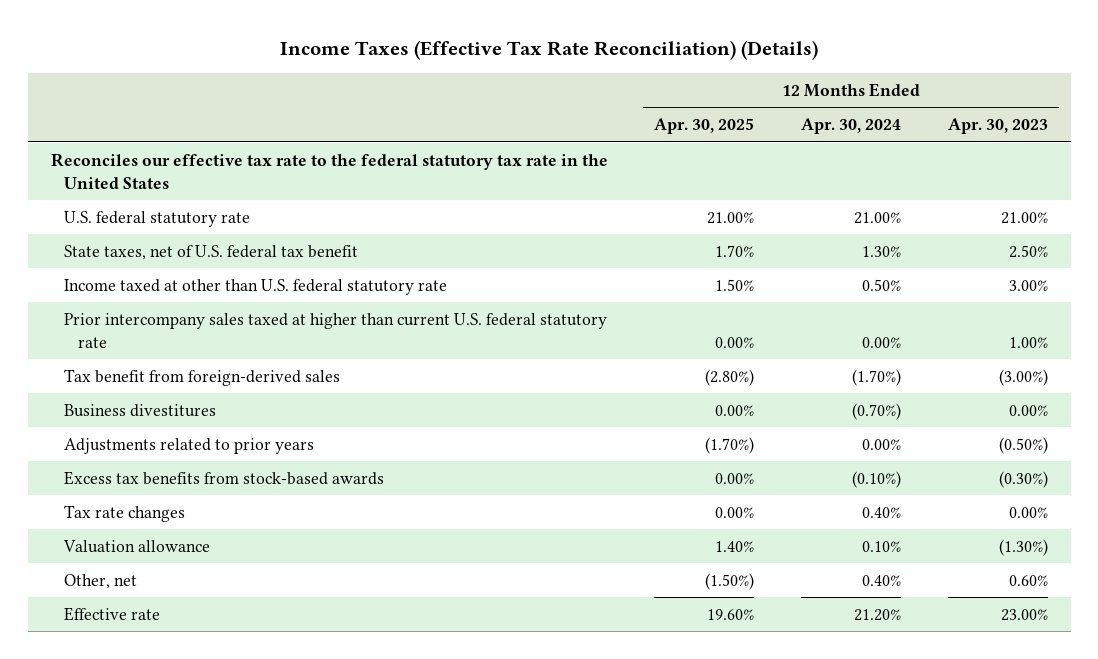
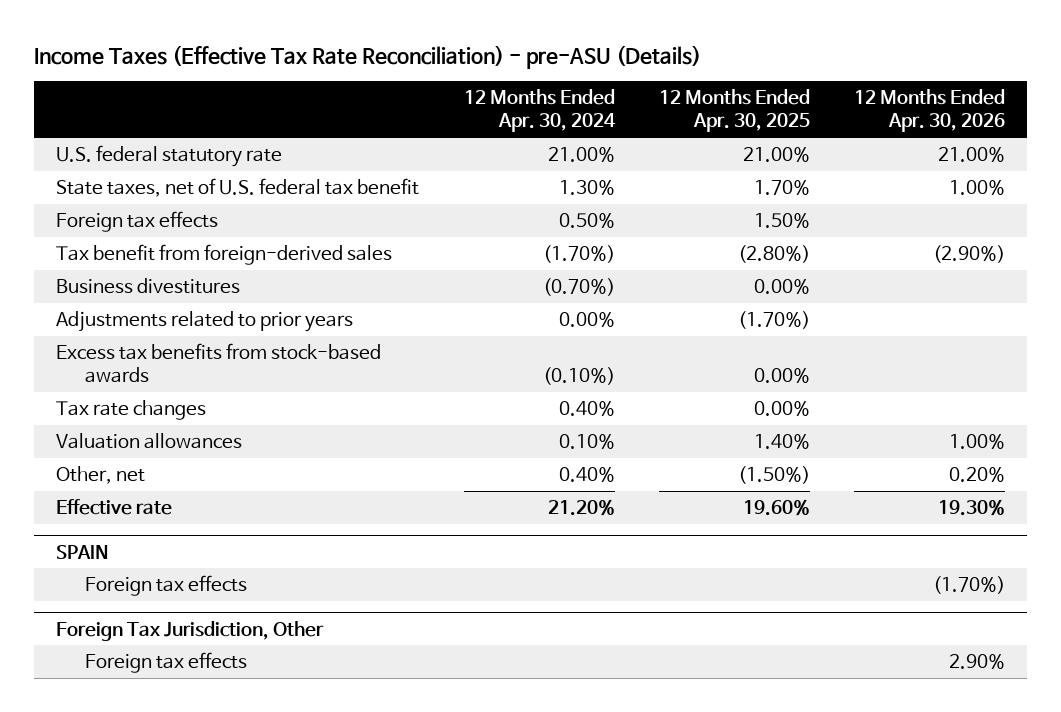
[280,40,819,61] Income Taxes (Effective Tax Rate Reconciliation) (Details) -> [34,44,702,69] Income Taxes (Effective Tax Rate Reconciliation) - pre-ASU (Details)
[947,118,1048,135] Apr. 30, 2023 -> none
none -> [853,89,1005,133] 12 Months Ended Apr. 30, 2026
[50,152,608,189] Reconciles our effective tax rate to the federal statutory tax rate in the United States -> none
[64,312,608,348] Prior intercompany sales taxed at higher than current U.S. federal statutory rate -> none
[64,278,448,295] Income taxed at other than U.S. federal statutory rate -> [56,210,219,232] Foreign tax effects
[63,539,211,553] Valuation allowance -> [56,432,243,449] Valuation allowances
none -> [56,544,109,559] SPAIN
none -> [84,574,247,596] Foreign tax effects
none -> [56,620,325,641] Foreign Tax Jurisdiction, Other
none -> [84,651,247,673] Foreign tax effects

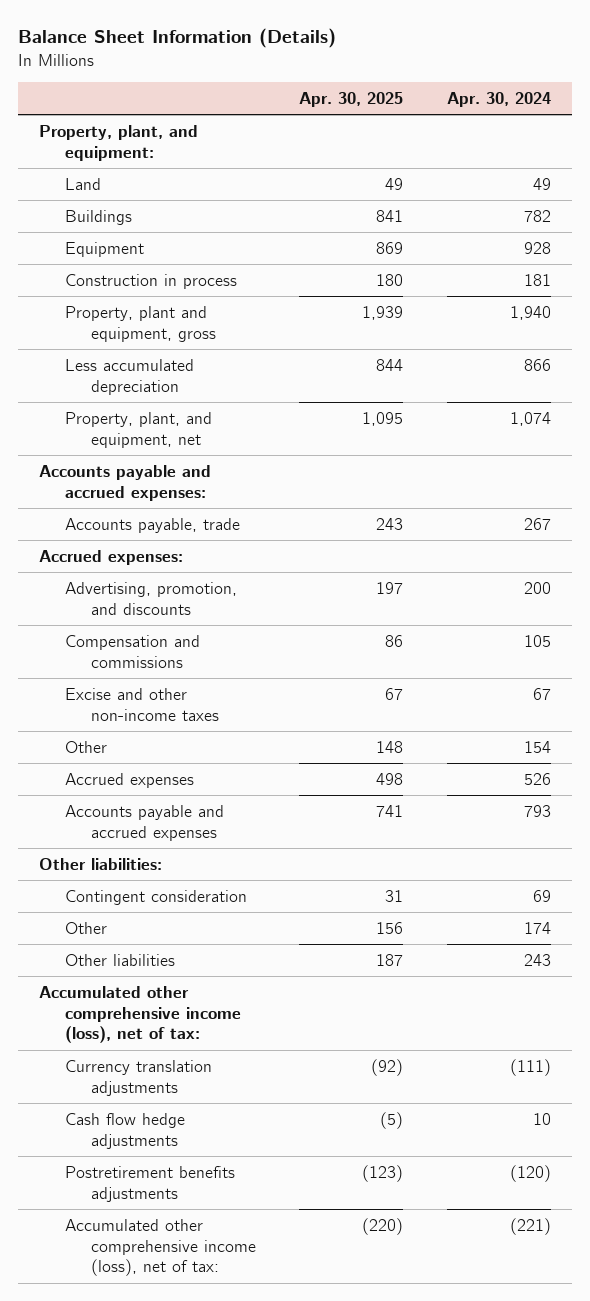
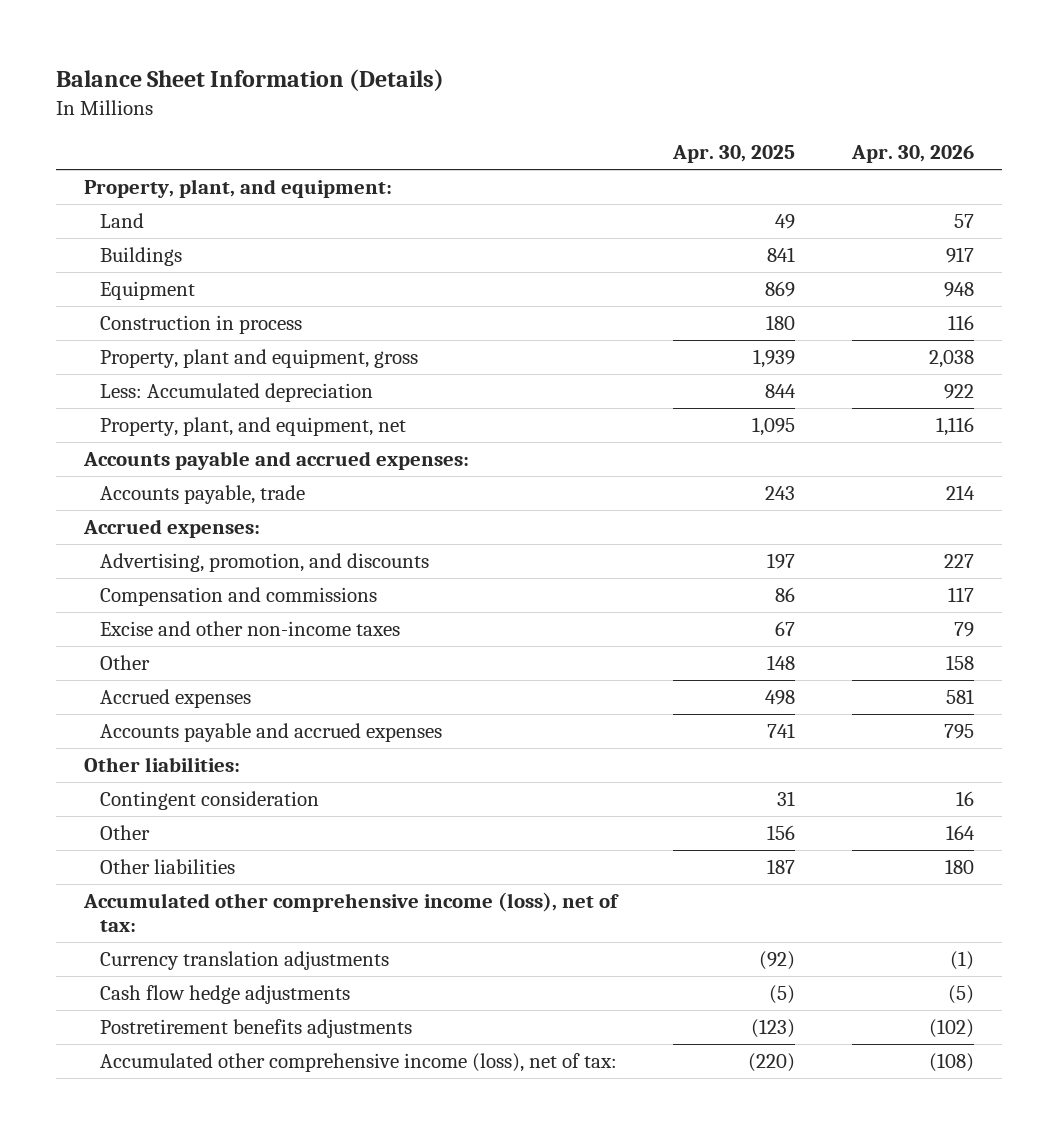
[446,91,551,107] Apr. 30, 2024 -> none
none -> [850,145,974,164] Apr. 30, 2026
[65,358,195,395] Less accumulated depreciation -> [100,382,374,402] Less: Accumulated depreciation

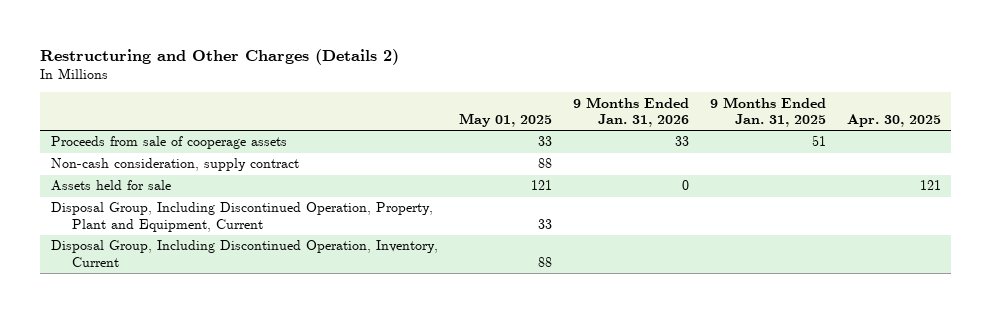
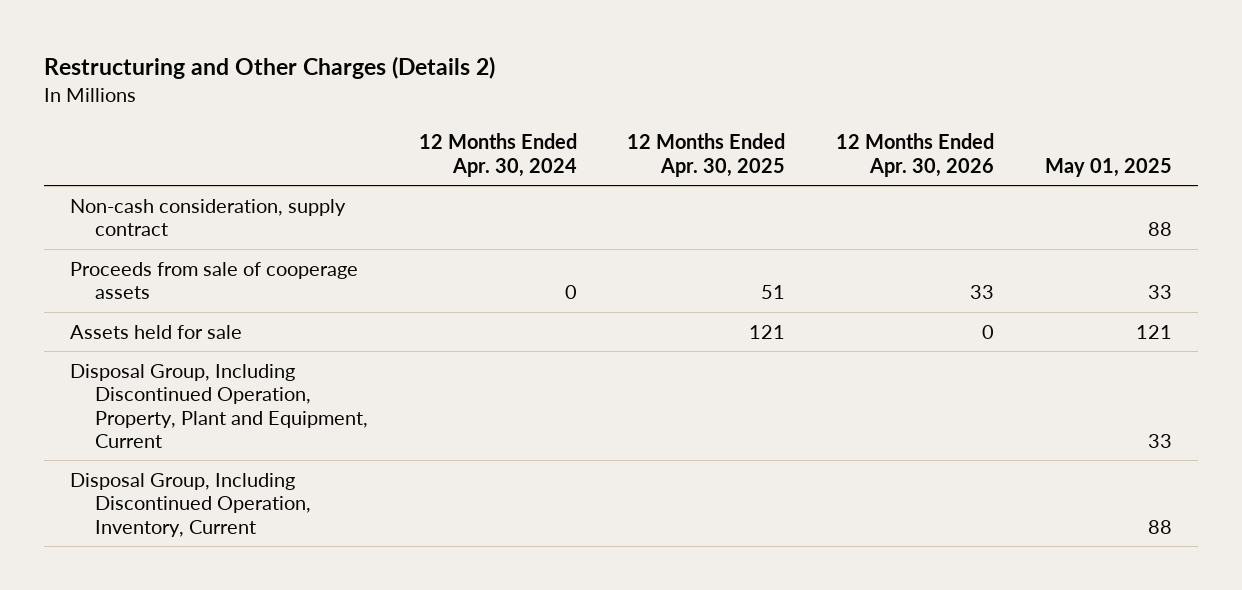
[572,96,689,128] 9 Months Ended Jan. 31, 2026 -> none
[709,96,826,128] 9 Months Ended Jan. 31, 2025 -> none
[846,114,941,128] Apr. 30, 2025 -> none
none -> [418,133,577,177] 12 Months Ended Apr. 30, 2024
none -> [627,133,786,177] 12 Months Ended Apr. 30, 2025
none -> [836,133,995,177] 12 Months Ended Apr. 30, 2026
[50,136,287,150] Proceeds from sale of cooperage assets -> [69,261,358,300] Proceeds from sale of cooperage assets

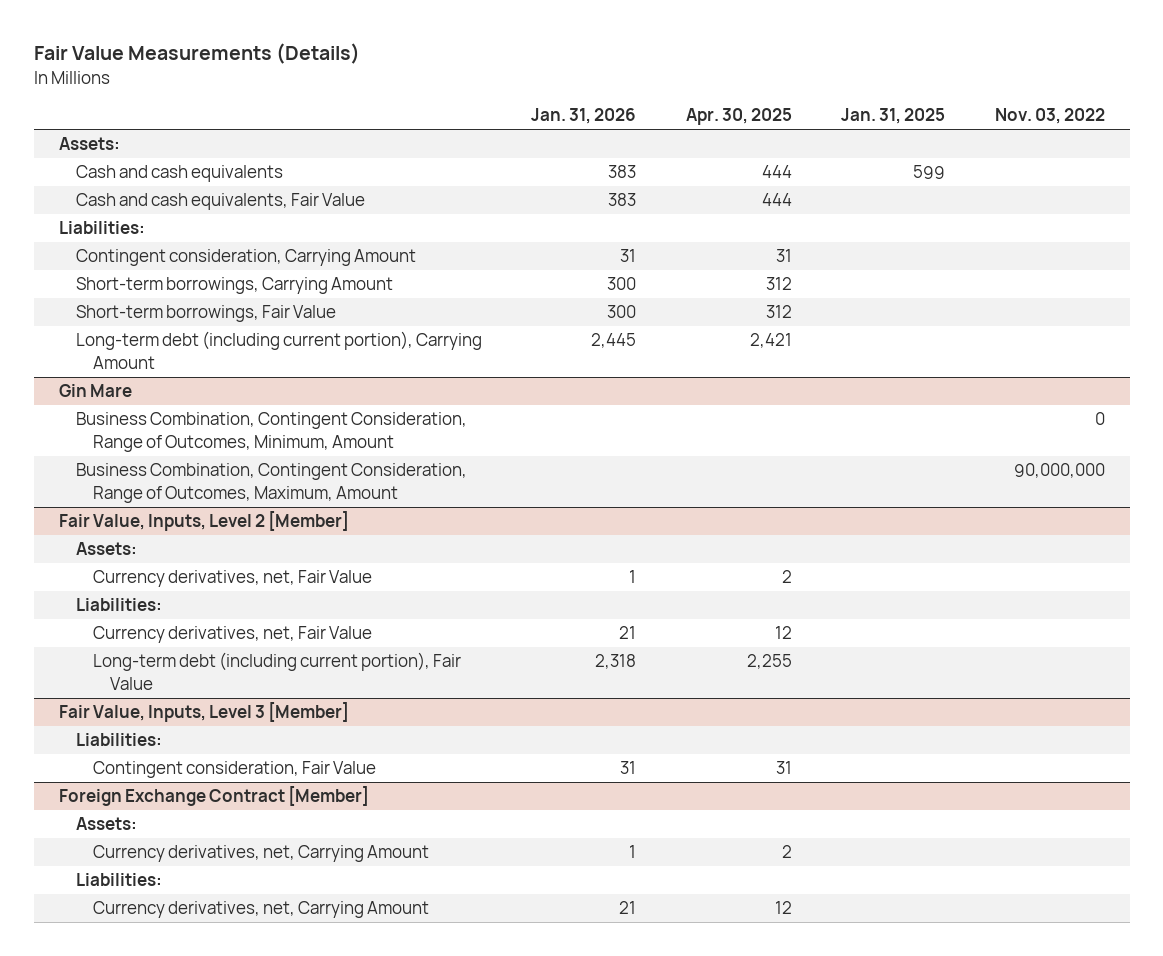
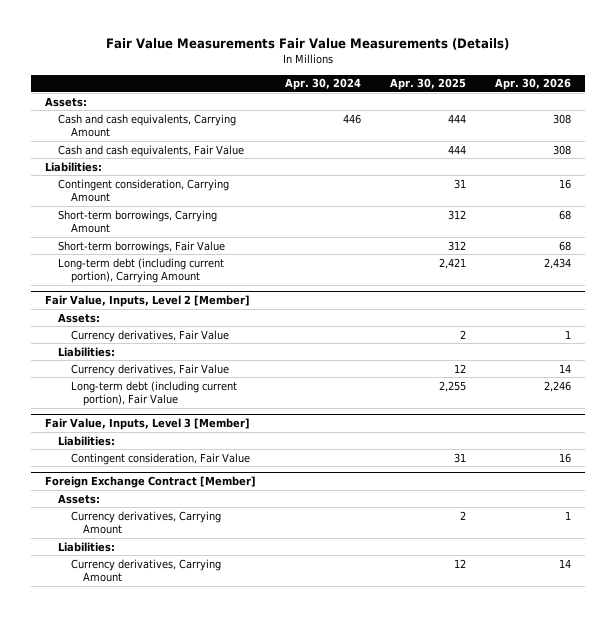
[33,43,360,65] Fair Value Measurements (Details) -> [105,38,509,51] Fair Value Measurements Fair Value Measurements (Details)
[531,108,637,125] Jan. 31, 2026 -> none
[841,108,946,125] Jan. 31, 2025 -> none
[994,108,1105,125] Nov. 03, 2022 -> none
none -> [285,78,362,91] Apr. 30, 2024
none -> [494,78,571,91] Apr. 30, 2026
[75,165,283,183] Cash and cash equivalents -> [57,113,236,138] Cash and cash equivalents, Carrying Amount
[58,384,132,398] Gin Mare -> none
[75,412,467,452] Business Combination, Contingent Consideration, Range of Outcomes, Minimum, Amount -> none
[75,463,467,503] Business Combination, Contingent Consideration, Range of Outcomes, Maximum, Amount -> none
[92,570,372,588] Currency derivatives, net, Fair Value -> [70,329,229,342] Currency derivatives, Fair Value
[92,626,372,644] Currency derivatives, net, Fair Value -> [70,363,229,376] Currency derivatives, Fair Value
[92,845,429,863] Currency derivatives, net, Carrying Amount -> [70,510,221,535] Currency derivatives, Carrying Amount
[92,901,429,919] Currency derivatives, net, Carrying Amount -> [70,558,221,583] Currency derivatives, Carrying Amount

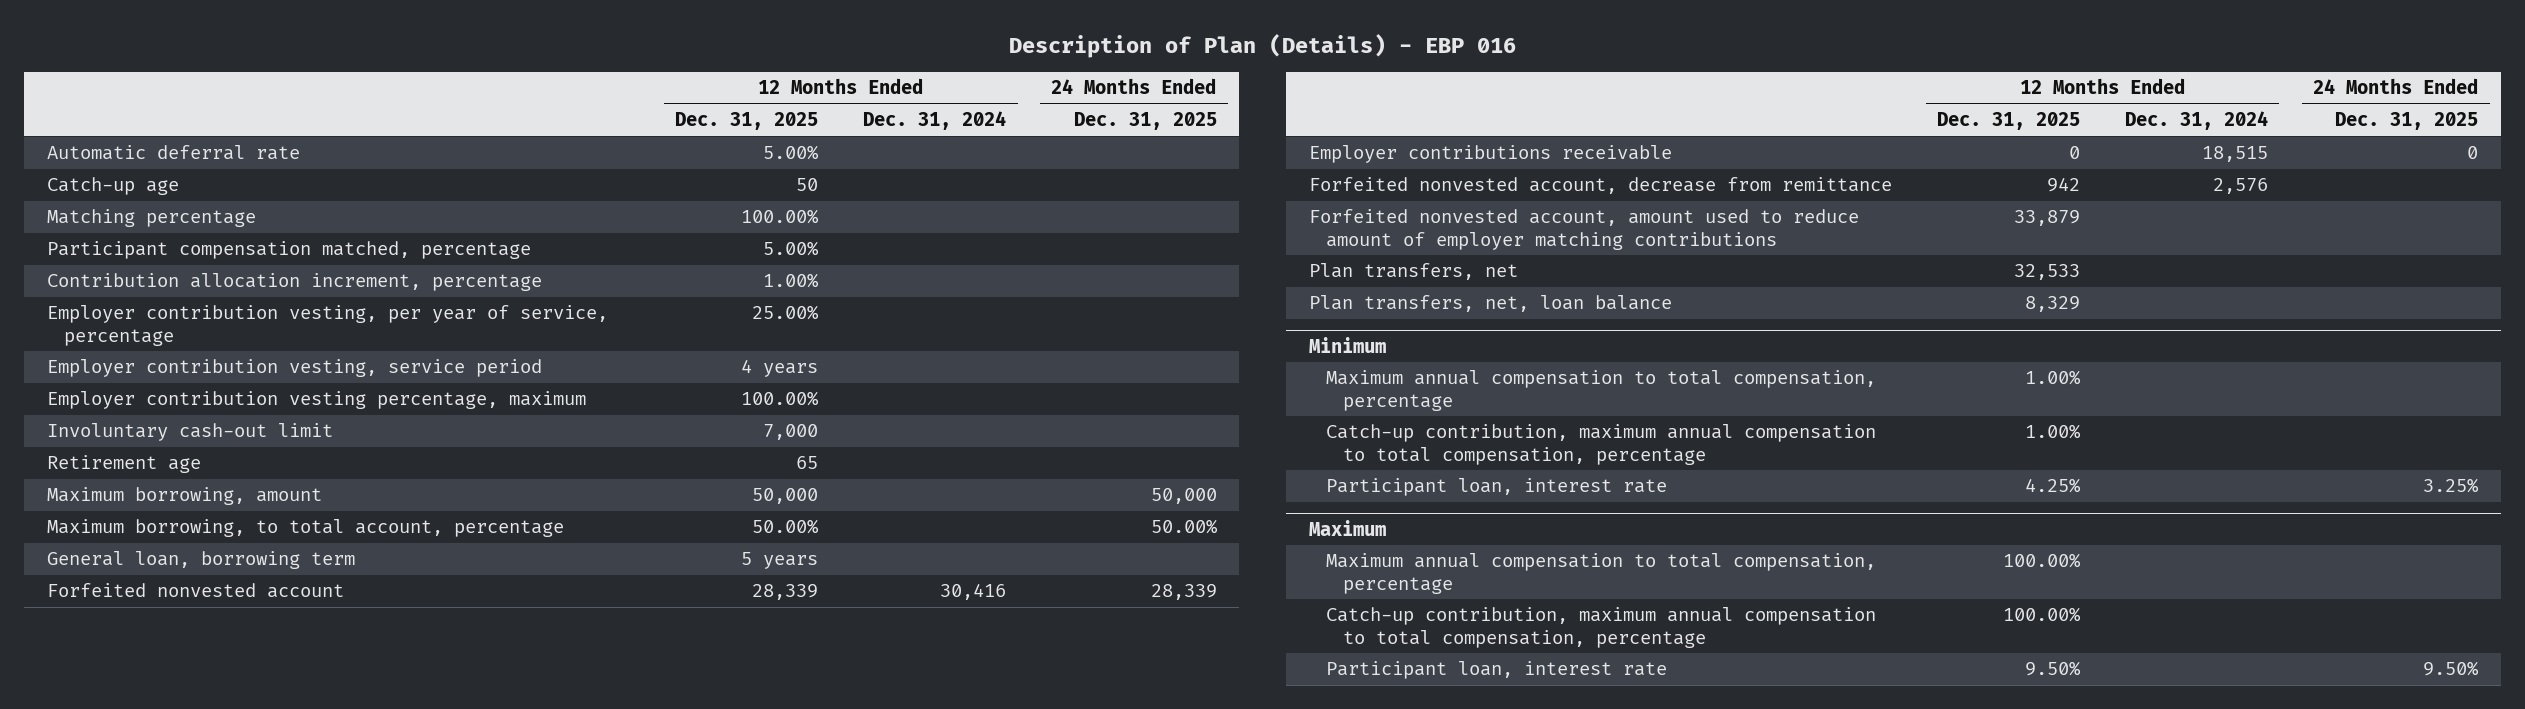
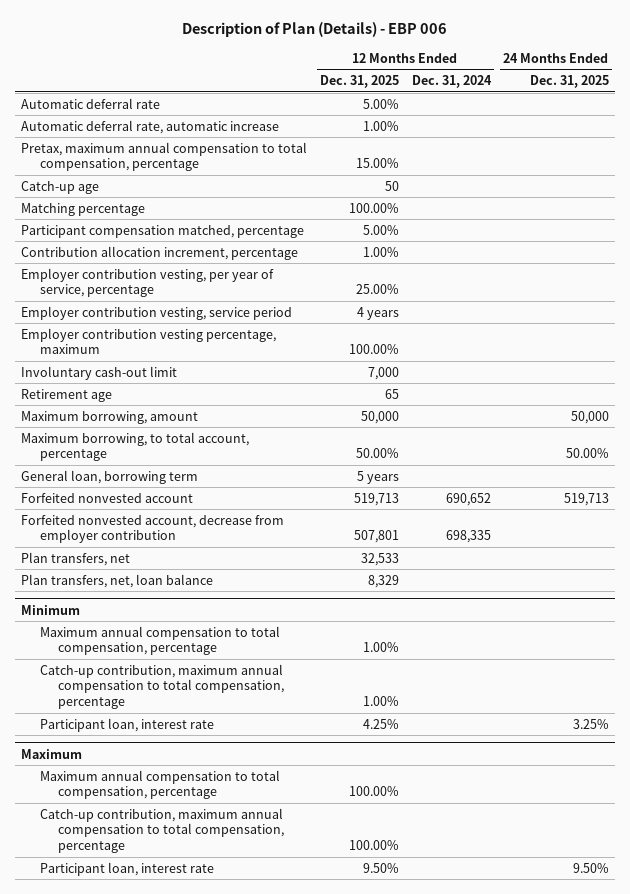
[1008,34,1516,59] Description of Plan (Details) - EBP 016 -> [181,22,447,38] Description of Plan (Details) - EBP 006
none -> [21,119,280,134] Automatic deferral rate, automatic increase
none -> [21,141,308,172] Pretax, maximum annual compensation to total compensation, percentage
[1308,145,1672,164] Employer contributions receivable -> none
[1308,209,1859,251] Forfeited nonvested account, amount used to reduce amount of employer matching contributions -> none
[752,584,819,601] 28,339 -> [354,492,400,506] 519,713
[940,583,1007,601] 30,416 -> [445,492,491,506] 690,652
[1150,584,1217,601] 28,339 -> [563,492,609,506] 519,713
[1308,177,1892,195] Forfeited nonvested account, decrease from remittance -> [21,514,285,544] Forfeited nonvested account, decrease from employer contribution
[2046,177,2080,193] 942 -> [354,530,400,544] 507,801
[2213,178,2269,195] 2,576 -> [445,530,491,544] 698,335

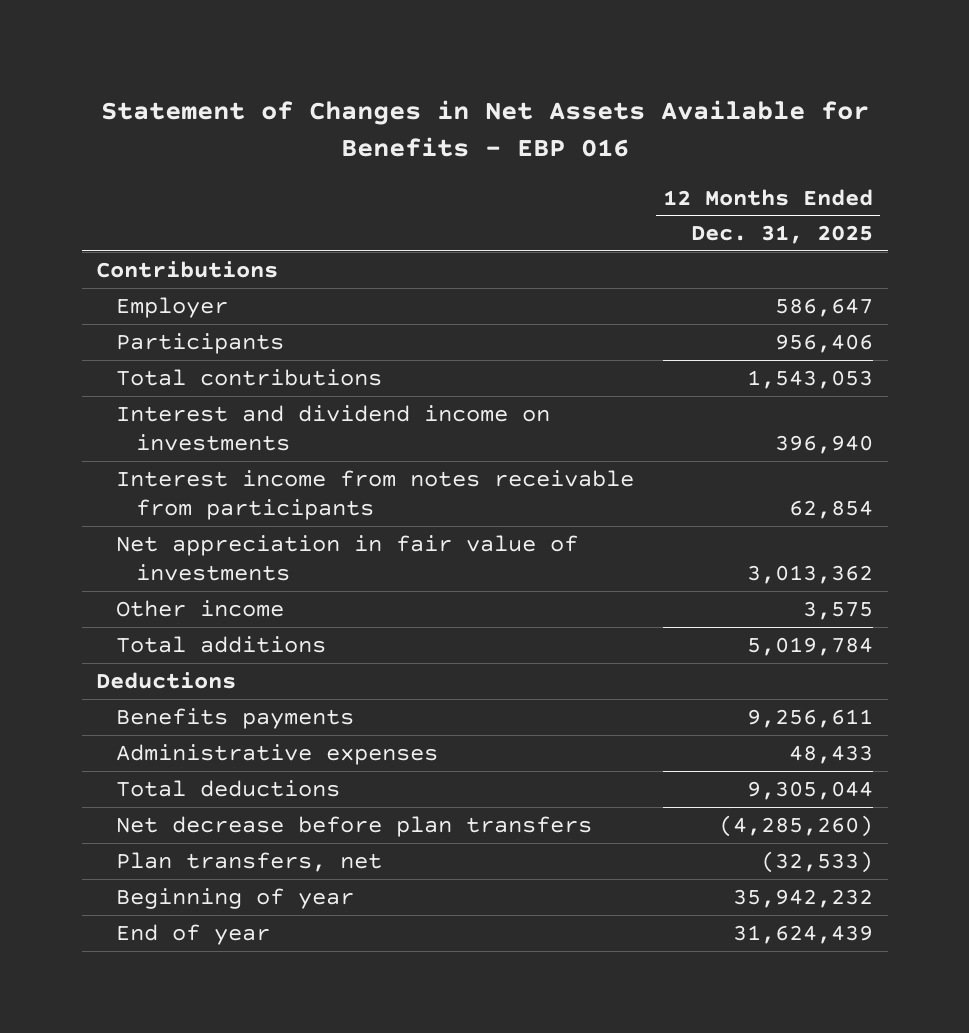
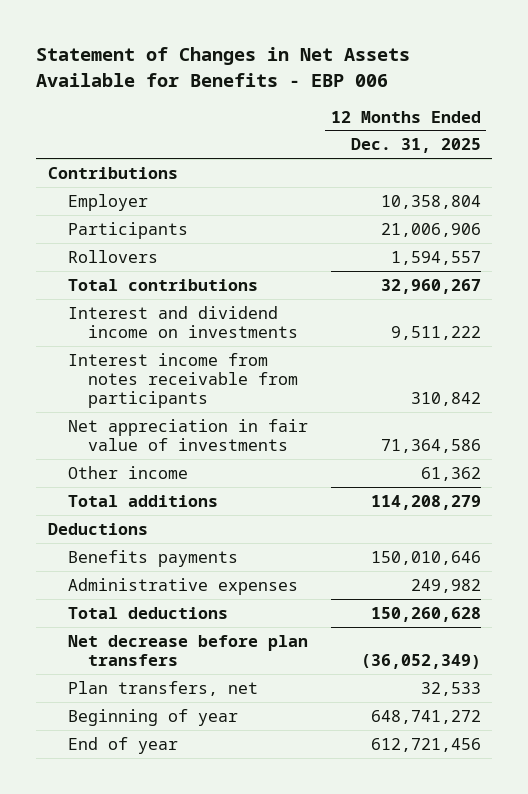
[100,99,869,157] Statement of Changes in Net Assets Available for Benefits - EBP 016 -> [36,47,411,87] Statement of Changes in Net Assets Available for Benefits - EBP 006
[775,297,874,317] 586,647 -> [380,194,481,209] 10,358,804
[775,333,874,353] 956,406 -> [380,222,481,237] 21,006,906
none -> [67,249,158,263] Rollovers
[747,369,874,389] 1,543,053 -> [380,278,481,294] 32,960,267
[775,435,874,455] 396,940 -> [390,325,481,340] 9,511,222
[789,500,874,520] 62,854 -> [410,392,481,407] 310,842
[747,565,874,585] 3,013,362 -> [380,438,481,453] 71,364,586
[803,600,874,620] 3,575 -> [420,466,481,481] 61,362
[747,636,874,656] 5,019,784 -> [370,494,481,510] 114,208,279
[747,708,874,728] 9,256,611 -> [370,550,481,565] 150,010,646
[789,744,874,764] 48,433 -> [410,578,481,593] 249,982
[747,780,874,800] 9,305,044 -> [370,606,481,622] 150,260,628
[719,814,874,837] (4,285,260) -> [360,653,481,669] (36,052,349)
[761,850,874,873] (32,533) -> [420,681,481,696] 32,533
[733,888,874,908] 35,942,232 -> [370,709,481,724] 648,741,272
[733,924,874,944] 31,624,439 -> [370,737,481,752] 612,721,456

